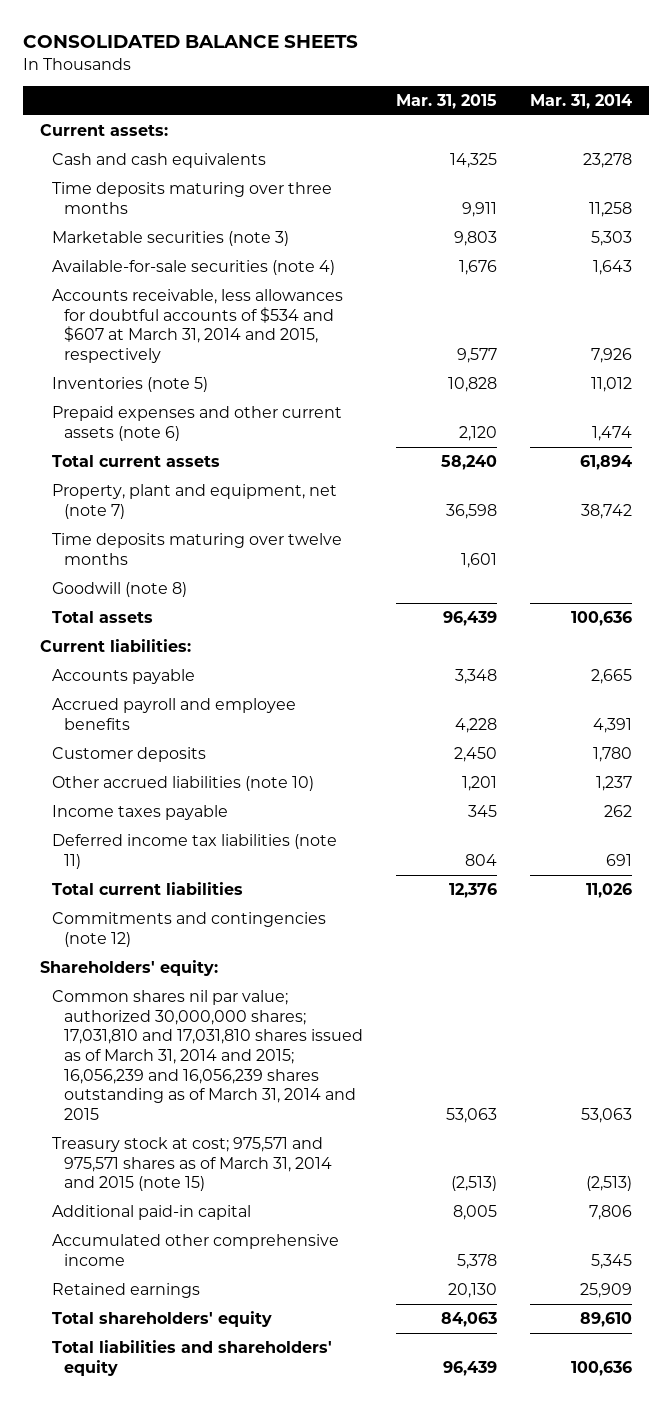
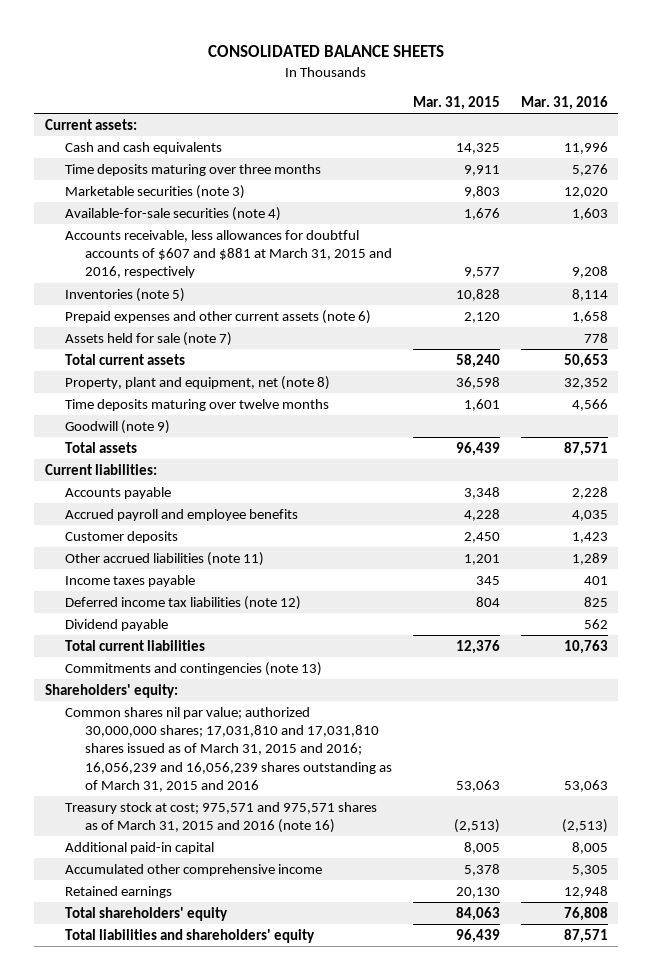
[530,93,633,109] Mar. 31, 2014 -> none
none -> [520,96,608,111] Mar. 31, 2016
[51,289,343,363] Accounts receivable, less allowances for doubtful accounts of $534 and $607 at March 31, 2014 and 2015, respectively -> [64,229,392,279] Accounts receivable, less allowances for doubtful accounts of $607 and $881 at March 31, 2015 and 2016, respectively
none -> [64,331,232,346] Assets held for sale (note 7)
[51,484,337,519] Property, plant and equipment, net (note 7) -> [64,375,330,390] Property, plant and equipment, net (note 8)
[51,582,187,598] Goodwill (note 8) -> [64,419,170,434] Goodwill (note 9)
[51,776,314,792] Other accrued liabilities (note 10) -> [64,551,264,566] Other accrued liabilities (note 11)
[51,834,337,869] Deferred income tax liabilities (note 11) -> [64,595,301,610] Deferred income tax liabilities (note 12)
none -> [64,618,168,631] Dividend payable
[51,912,326,947] Commitments and contingencies (note 12) -> [64,661,322,676] Commitments and contingencies (note 13)
[51,990,363,1120] Common shares nil par value; authorized 30,000,000 shares; 17,031,810 and 17,031,810 shares issued as of March 31, 2014 and 2015; 16,056,239 and 16,056,239 shares outstanding as of March 31, 2014 and 2015 -> [64,706,392,792] Common shares nil par value; authorized 30,000,000 shares; 17,031,810 and 17,031,810 shares issued as of March 31, 2015 and 2016; 16,056,239 and 16,056,239 shares outstanding as of March 31, 2015 and 2016
[51,1137,332,1192] Treasury stock at cost; 975,571 and 975,571 shares as of March 31, 2014 and 2015 (note 15) -> [64,801,377,834] Treasury stock at cost; 975,571 and 975,571 shares as of March 31, 2015 and 2016 (note 16)

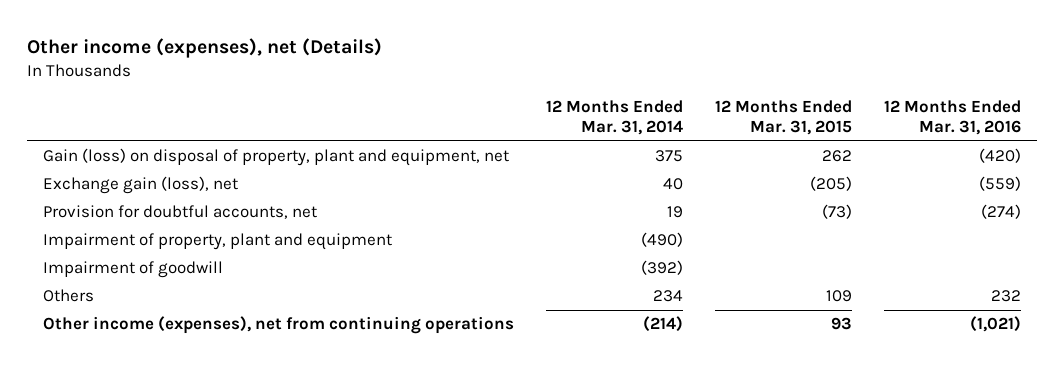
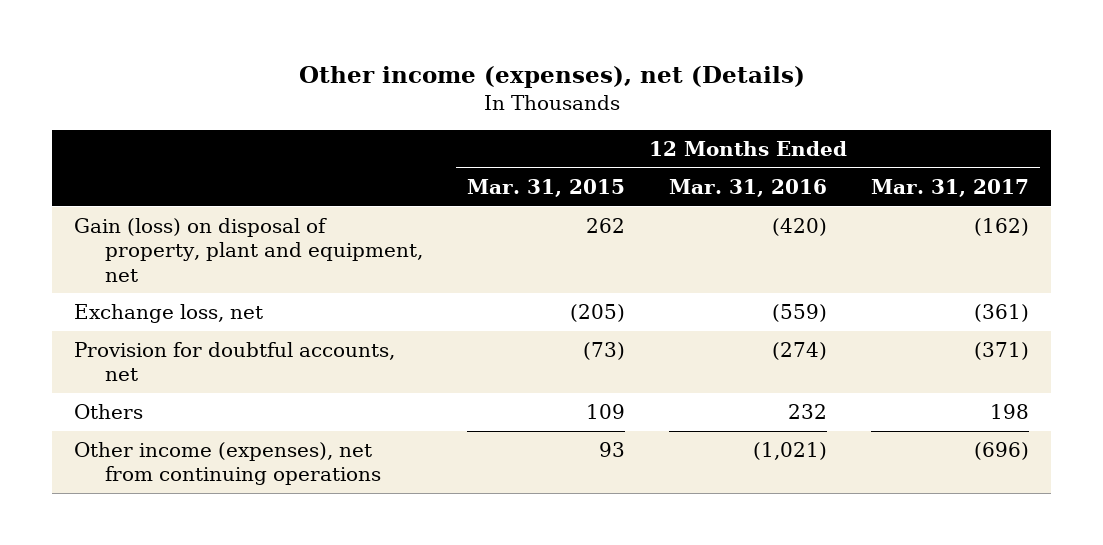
[546,100,684,135] 12 Months Ended Mar. 31, 2014 -> none
none -> [870,179,1029,198] Mar. 31, 2017
[43,176,239,195] Exchange gain (loss), net -> [74,304,264,324] Exchange loss, net
[43,233,393,251] Impairment of property, plant and equipment -> none
[43,261,224,279] Impairment of goodwill -> none

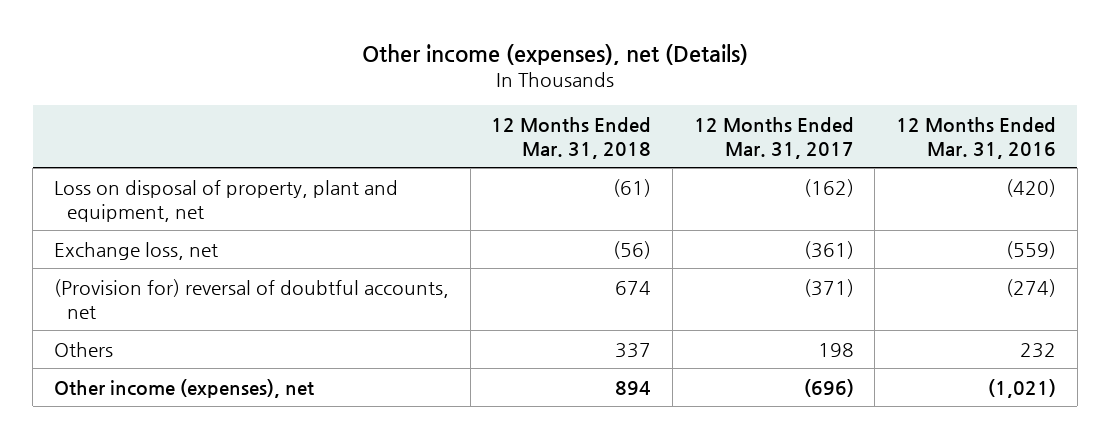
[467,179,626,198] Mar. 31, 2015 -> none
none -> [491,116,652,159] 12 Months Ended Mar. 31, 2018
[74,218,424,282] Gain (loss) on disposal of property, plant and equipment, net -> [53,179,398,222] Loss on disposal of property, plant and equipment, net
[74,342,396,382] Provision for doubtful accounts, net -> [53,278,449,319] (Provision for) reversal of doubtful accounts, net
[74,442,382,486] Other income (expenses), net from continuing operations -> [53,378,314,398] Other income (expenses), net

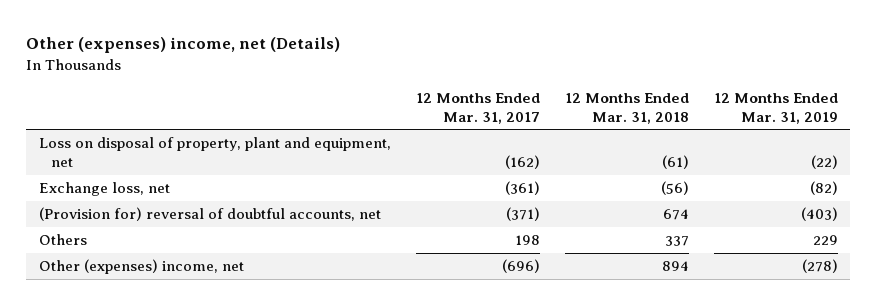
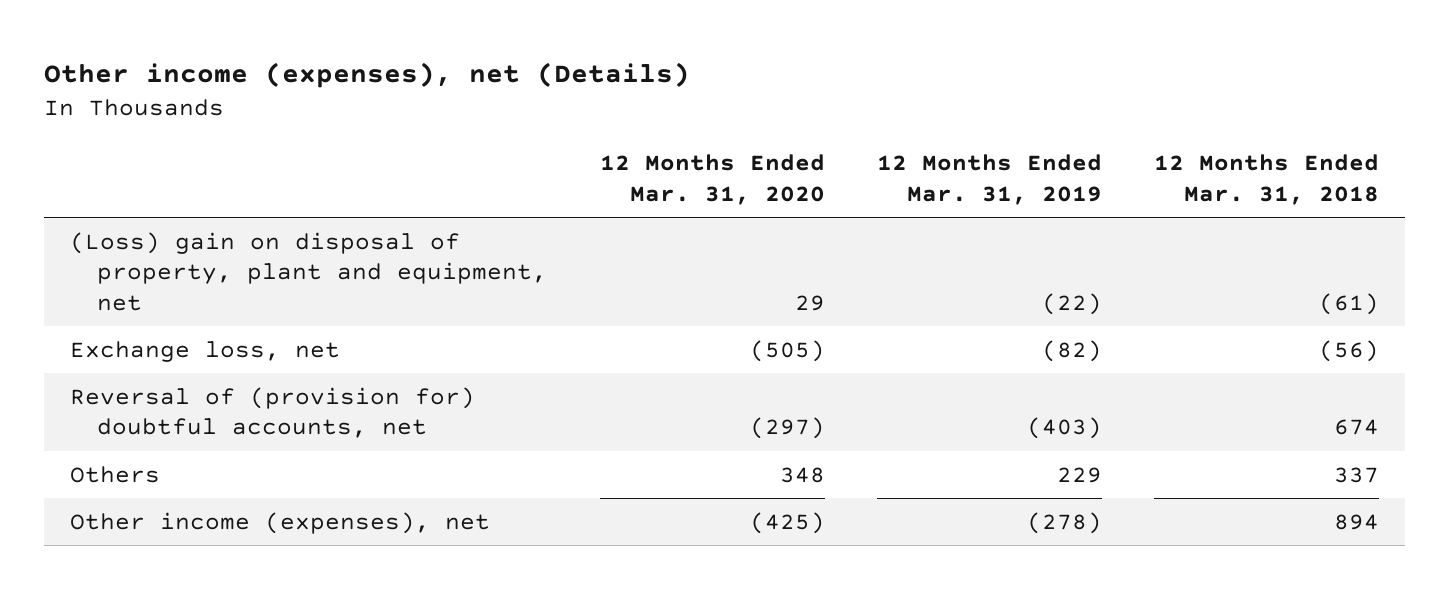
[26,37,341,54] Other (expenses) income, net (Details) -> [44,62,691,89] Other income (expenses), net (Details)
[415,92,540,124] 12 Months Ended Mar. 31, 2017 -> none
none -> [599,154,825,206] 12 Months Ended Mar. 31, 2020
[38,136,391,167] Loss on disposal of property, plant and equipment, net -> [70,231,548,312] (Loss) gain on disposal of property, plant and equipment, net
[38,206,381,221] (Provision for) reversal of doubtful accounts, net -> [70,386,476,439] Reversal of (provision for) doubtful accounts, net
[38,258,244,274] Other (expenses) income, net -> [70,511,491,534] Other income (expenses), net

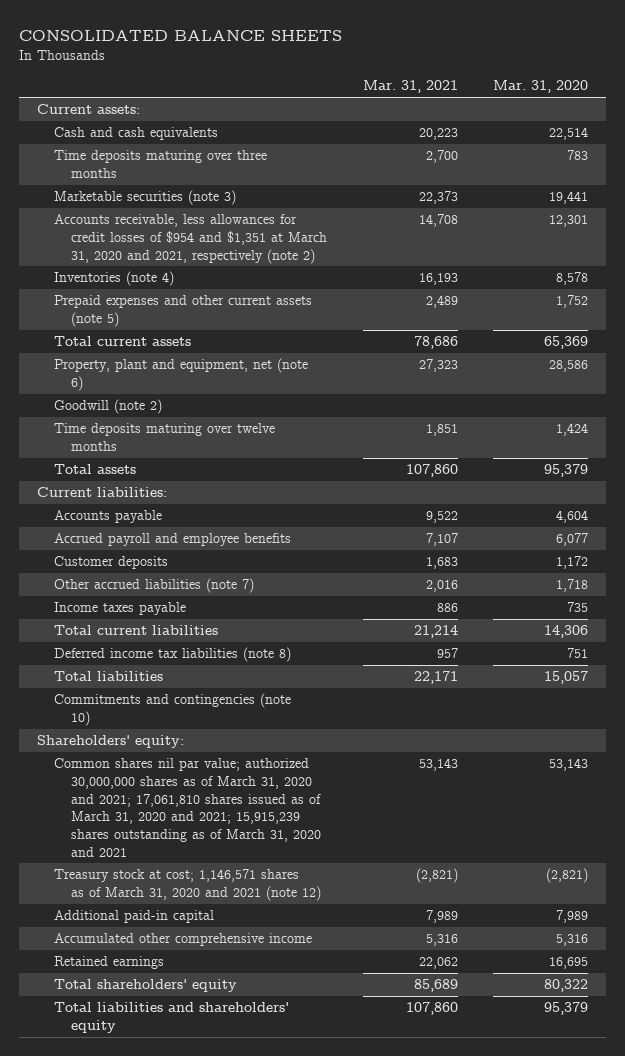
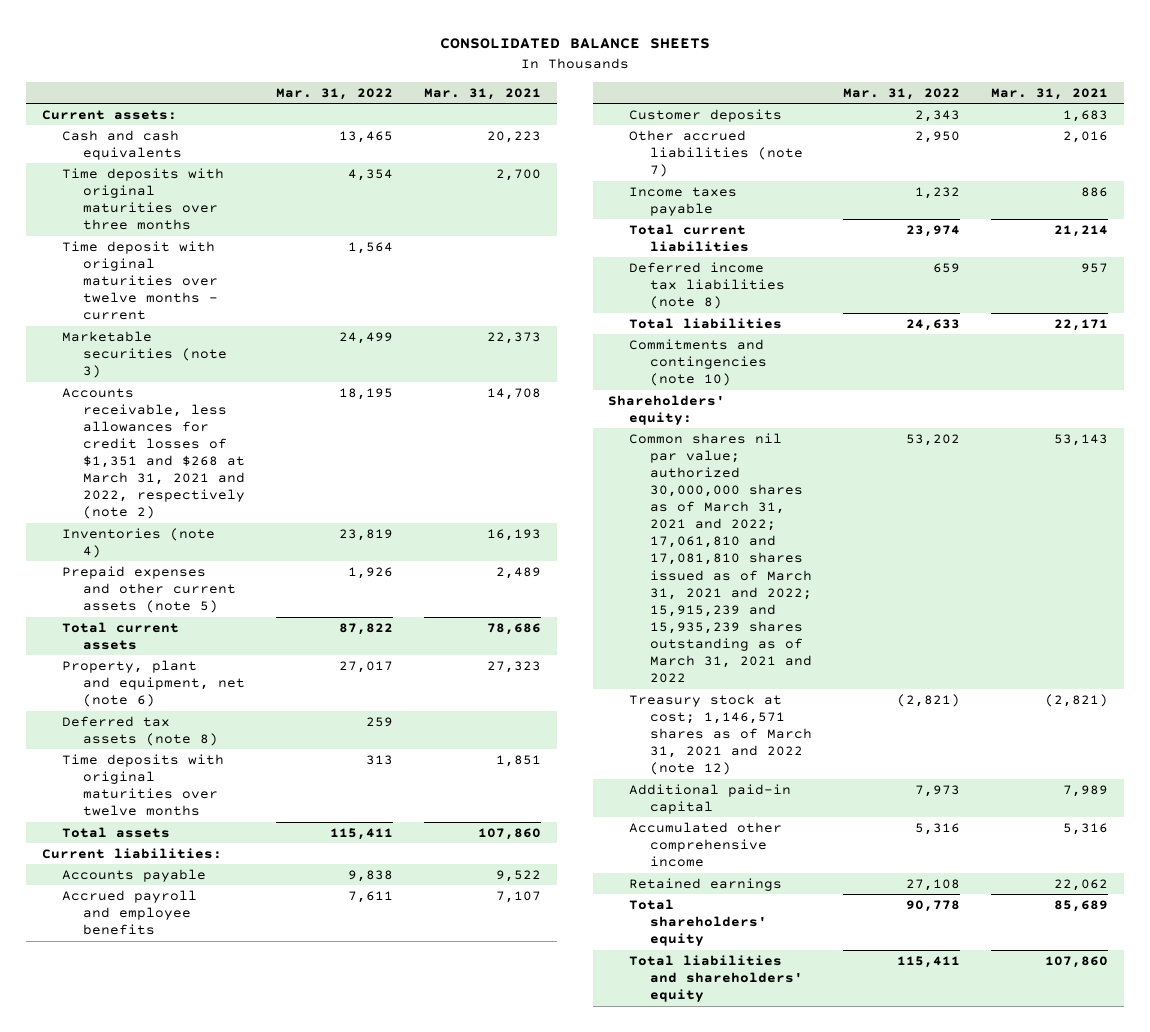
[493,80,589,94] Mar. 31, 2020 -> none
none -> [276,87,394,100] Mar. 31, 2022
[54,150,268,179] Time deposits maturing over three months -> [62,167,225,231] Time deposits with original maturities over three months
none -> [62,240,219,321] Time deposit with original maturities over twelve months - current
[54,214,328,264] Accounts receivable, less allowances for credit losses of $954 and $1,351 at March 31, 2020 and 2021, respectively (note 2) -> [62,387,246,520] Accounts receivable, less allowances for credit losses of $1,351 and $268 at March 31, 2021 and 2022, respectively (note 2)
[54,399,163,415] Goodwill (note 2) -> none
none -> [62,715,219,746] Deferred tax assets (note 8)
[54,423,276,452] Time deposits maturing over twelve months -> [62,753,225,817] Time deposits with original maturities over twelve months
[54,758,322,857] Common shares nil par value; authorized 30,000,000 shares as of March 31, 2020 and 2021; 17,061,810 shares issued as of March 31, 2020 and 2021; 15,915,239 shares outstanding as of March 31, 2020 and 2021 -> [629,432,812,684] Common shares nil par value; authorized 30,000,000 shares as of March 31, 2021 and 2022; 17,061,810 and 17,081,810 shares issued as of March 31, 2021 and 2022; 15,915,239 and 15,935,239 shares outstanding as of March 31, 2021 and 2022
[54,869,322,902] Treasury stock at cost; 1,146,571 shares as of March 31, 2020 and 2021 (note 12) -> [629,693,812,776] Treasury stock at cost; 1,146,571 shares as of March 31, 2021 and 2022 (note 12)

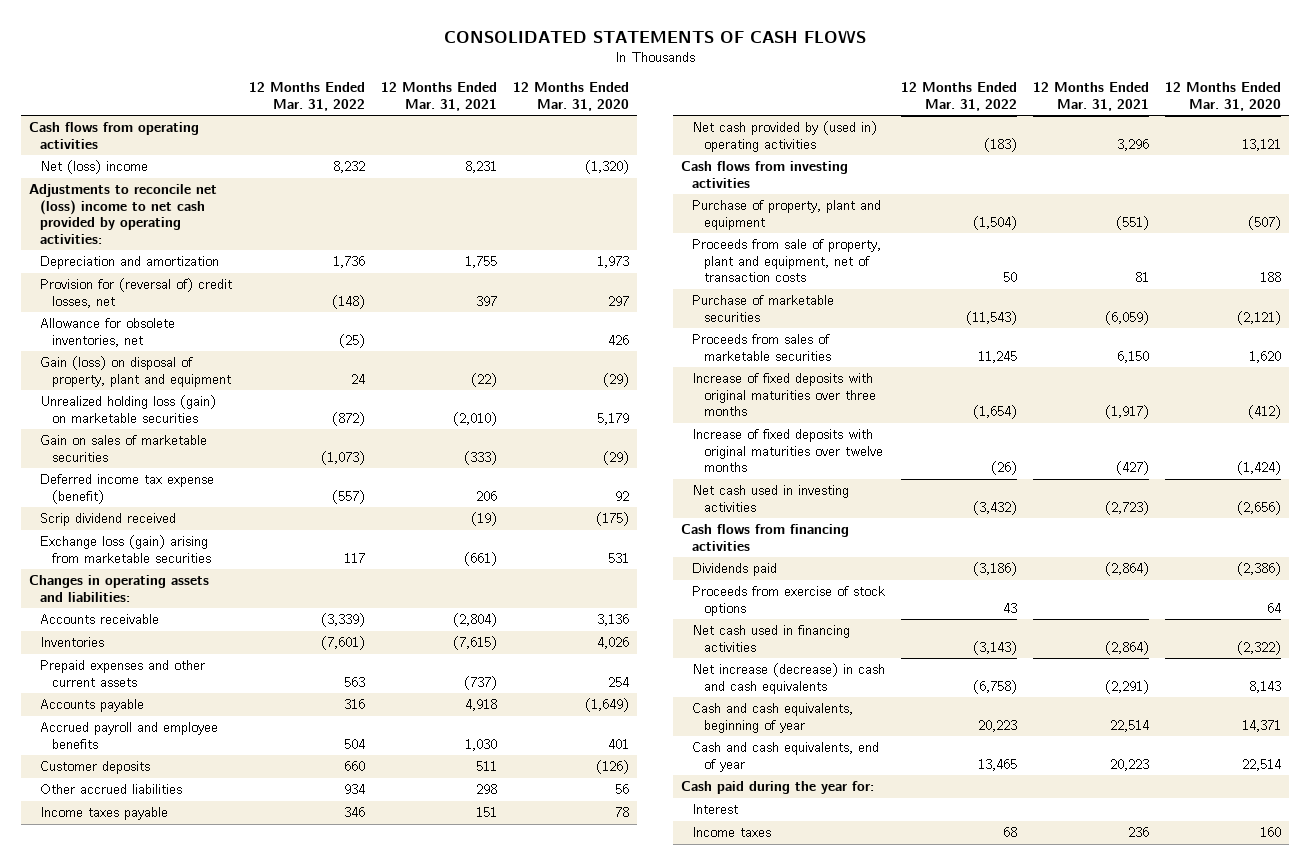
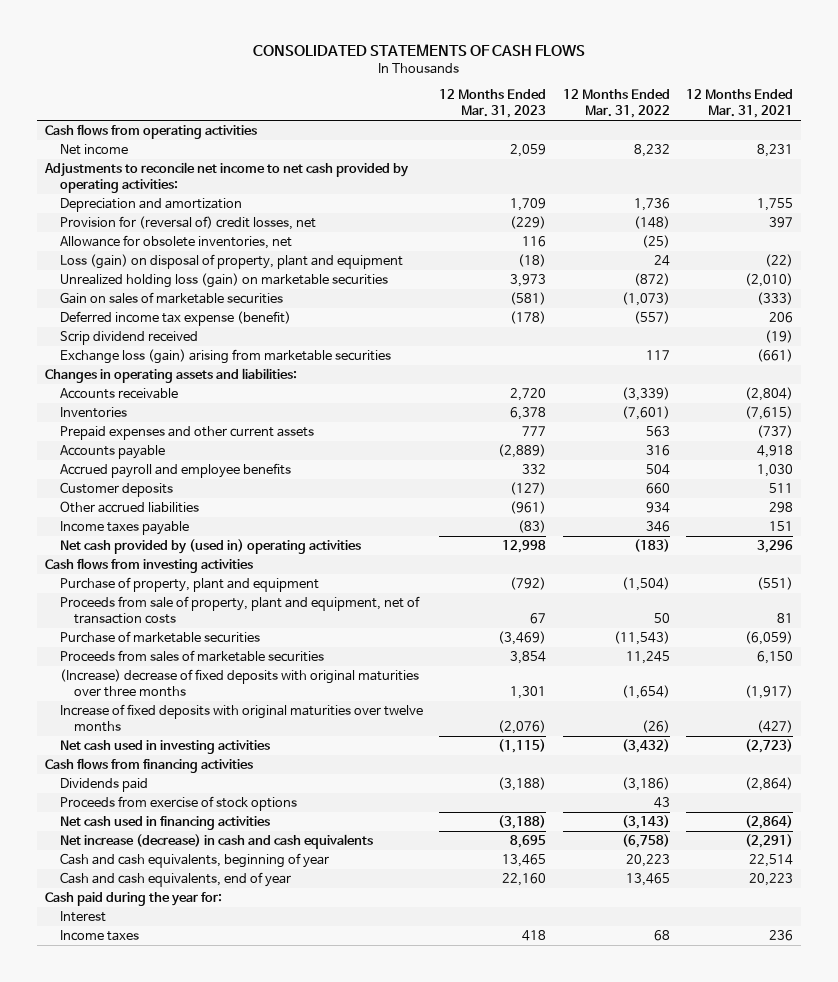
[513,82,630,111] 12 Months Ended Mar. 31, 2020 -> none
none -> [439,89,547,119] 12 Months Ended Mar. 31, 2023
[40,160,149,175] Net (loss) income -> [59,143,128,155] Net income
[28,184,217,244] Adjustments to reconcile net (loss) income to net cash provided by operating activities: -> [44,161,410,193] Adjustments to reconcile net income to net cash provided by operating activities:
[40,356,232,387] Gain (loss) on disposal of property, plant and equipment -> [59,253,403,269] Loss (gain) on disposal of property, plant and equipment
[692,373,877,417] Increase of fixed deposits with original maturities over three months -> [59,668,419,697] (Increase) decrease of fixed deposits with original maturities over three months

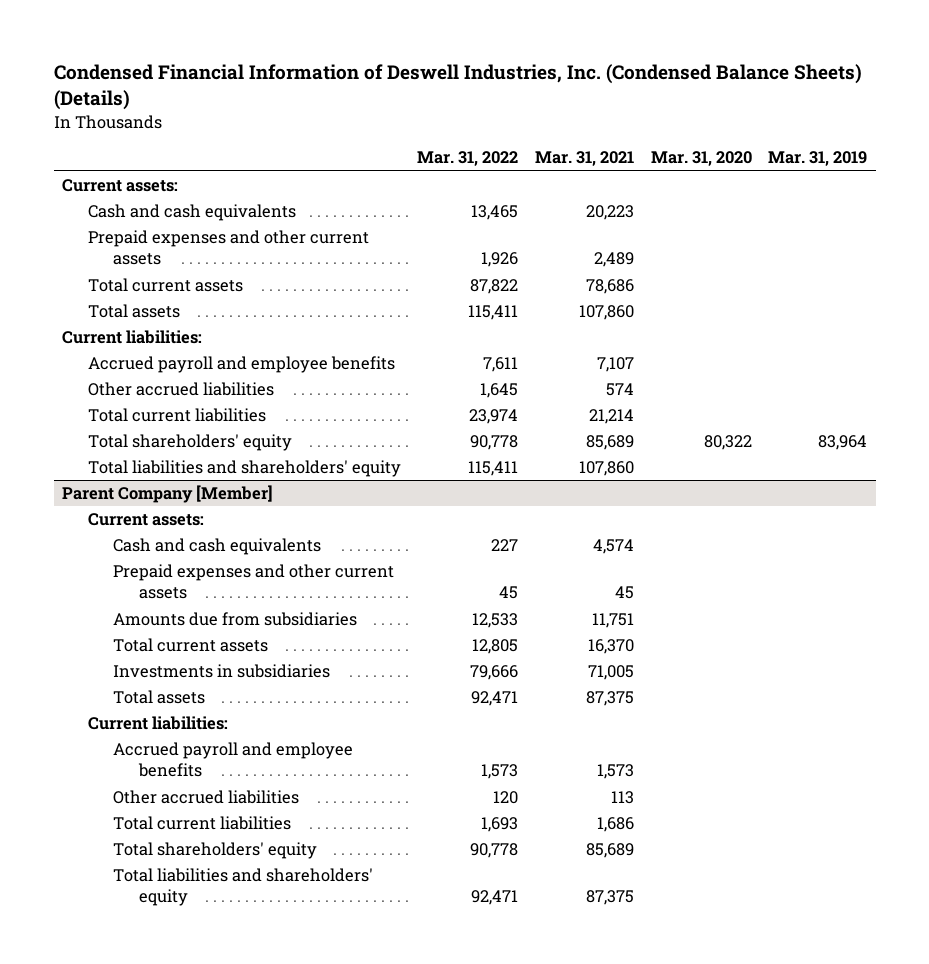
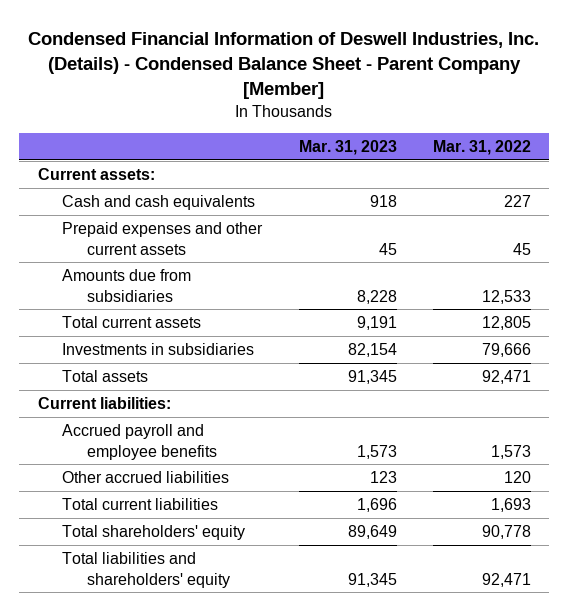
[53,64,862,111] Condensed Financial Information of Deswell Industries, Inc. (Condensed Balance Sheets) (Details) -> [28,31,540,99] Condensed Financial Information of Deswell Industries, Inc. (Details) - Condensed Balance Sheet - Parent Company [Member]
[534,151,634,167] Mar. 31, 2021 -> none
[650,151,752,167] Mar. 31, 2020 -> none
[768,151,868,167] Mar. 31, 2019 -> none
none -> [298,139,397,155] Mar. 31, 2023
[87,204,296,222] Cash and cash equivalents -> none
[87,230,369,266] Prepaid expenses and other current assets -> none
[87,278,243,293] Total current assets -> none
[87,304,180,319] Total assets -> none
[61,330,202,345] Current liabilities: -> none
[87,356,395,374] Accrued payroll and employee benefits -> none
[87,382,274,397] Other accrued liabilities -> none
[87,408,266,423] Total current liabilities -> none
[87,434,292,452] Total shareholders' equity -> none
[87,460,401,478] Total liabilities and shareholders' equity -> none
[61,485,273,504] Parent Company [Member] -> none
[87,513,204,527] Current assets: -> none

